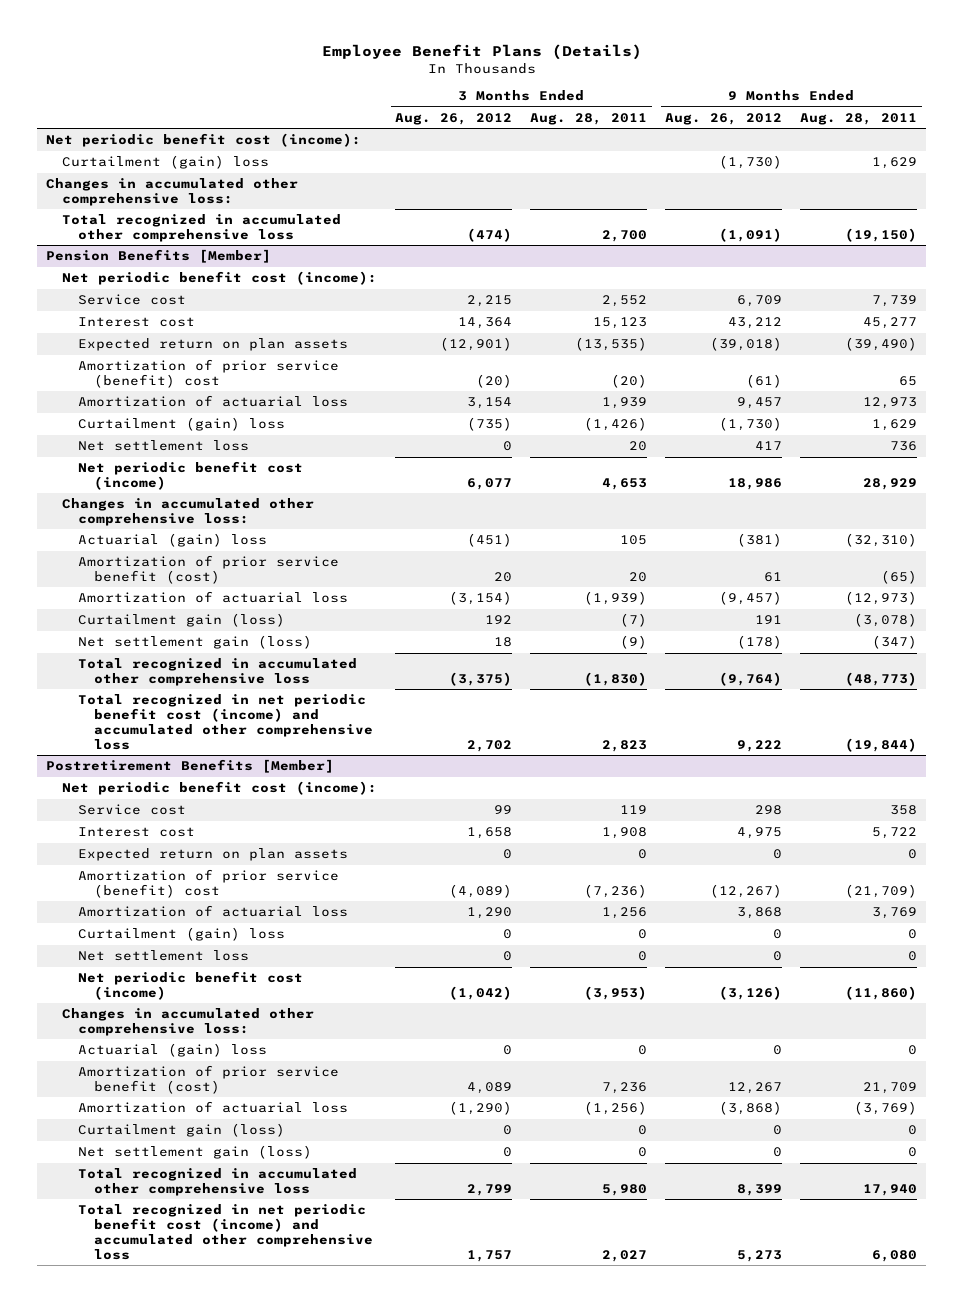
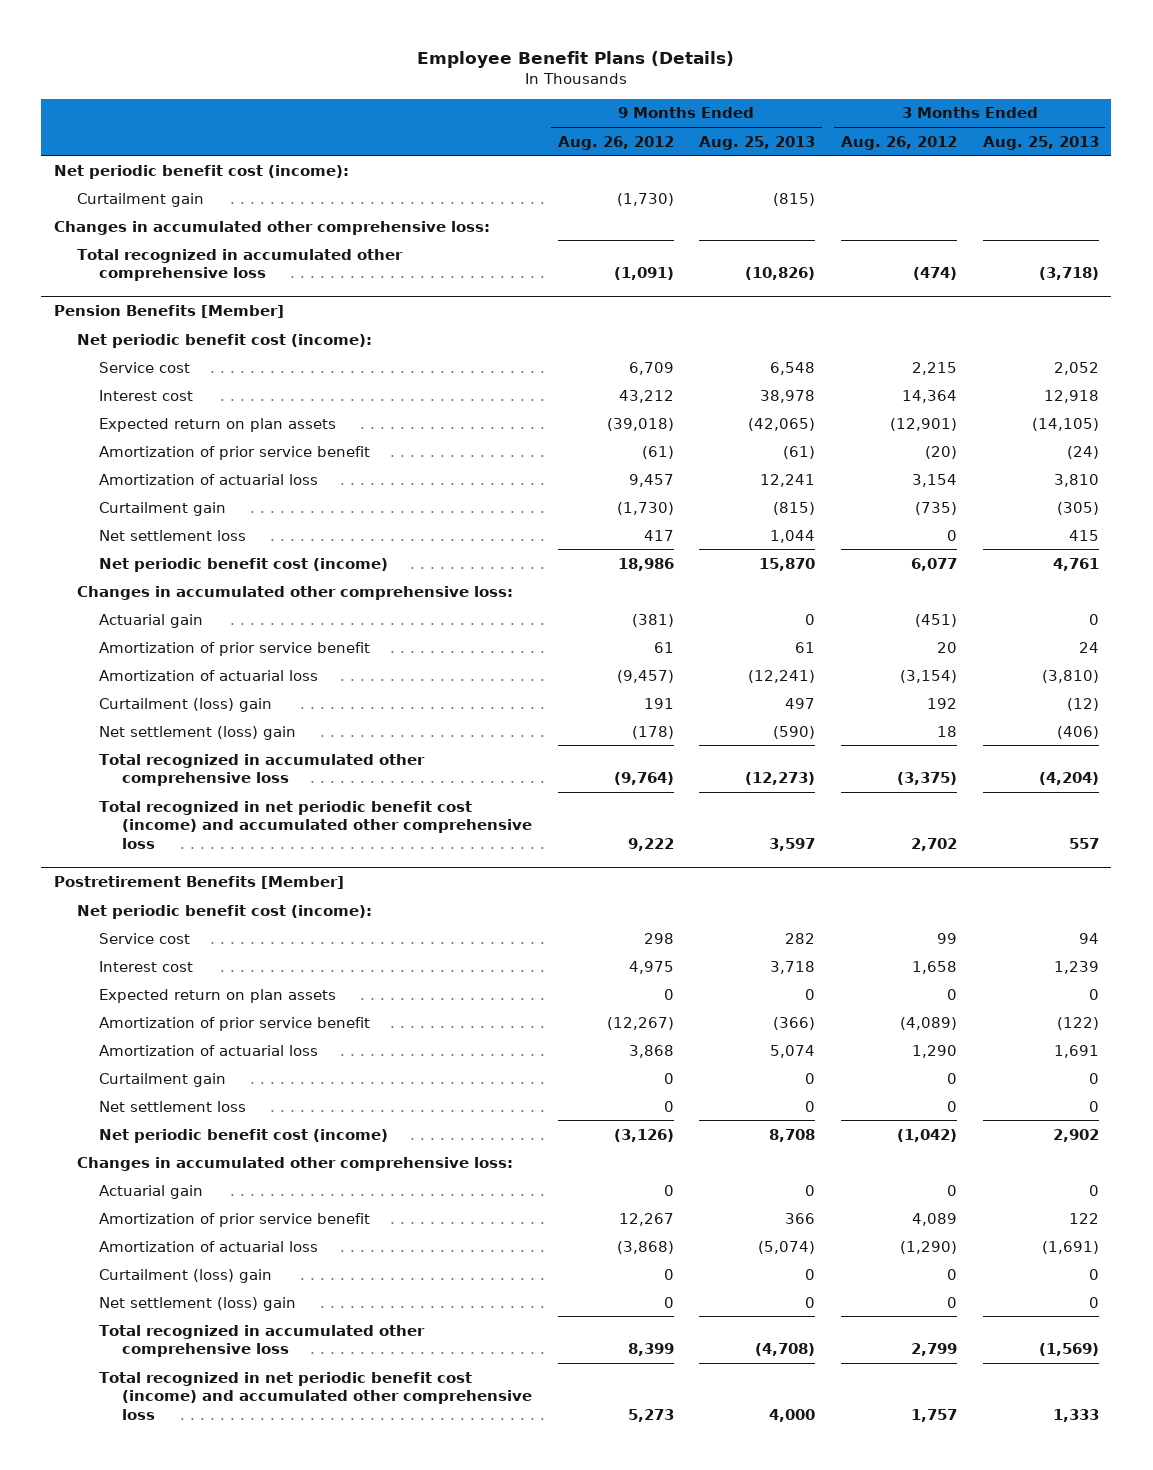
[530,112,648,125] Aug. 28, 2011 -> none
[800,112,918,125] Aug. 28, 2011 -> none
none -> [699,135,816,150] Aug. 25, 2013
none -> [982,135,1099,150] Aug. 25, 2013
[61,155,269,170] Curtailment (gain) loss -> [76,192,204,207] Curtailment gain
[77,359,339,388] Amortization of prior service (benefit) cost -> [99,445,371,460] Amortization of prior service benefit
[77,417,285,432] Curtailment (gain) loss -> [99,501,227,516] Curtailment gain
[77,533,267,548] Actuarial (gain) loss -> [99,613,204,628] Actuarial gain
[77,555,339,584] Amortization of prior service benefit (cost) -> [99,641,371,656] Amortization of prior service benefit
[77,613,285,628] Curtailment gain (loss) -> [99,697,273,712] Curtailment (loss) gain
[77,635,312,650] Net settlement gain (loss) -> [99,725,297,740] Net settlement (loss) gain
[77,869,339,898] Amortization of prior service (benefit) cost -> [99,1016,371,1031] Amortization of prior service benefit
[77,927,285,942] Curtailment (gain) loss -> [99,1072,227,1087] Curtailment gain
[77,1043,267,1058] Actuarial (gain) loss -> [99,1184,204,1199] Actuarial gain
[77,1065,339,1094] Amortization of prior service benefit (cost) -> [99,1212,371,1227] Amortization of prior service benefit
[77,1123,285,1138] Curtailment gain (loss) -> [99,1268,273,1283] Curtailment (loss) gain
[77,1145,312,1160] Net settlement gain (loss) -> [99,1296,297,1311] Net settlement (loss) gain

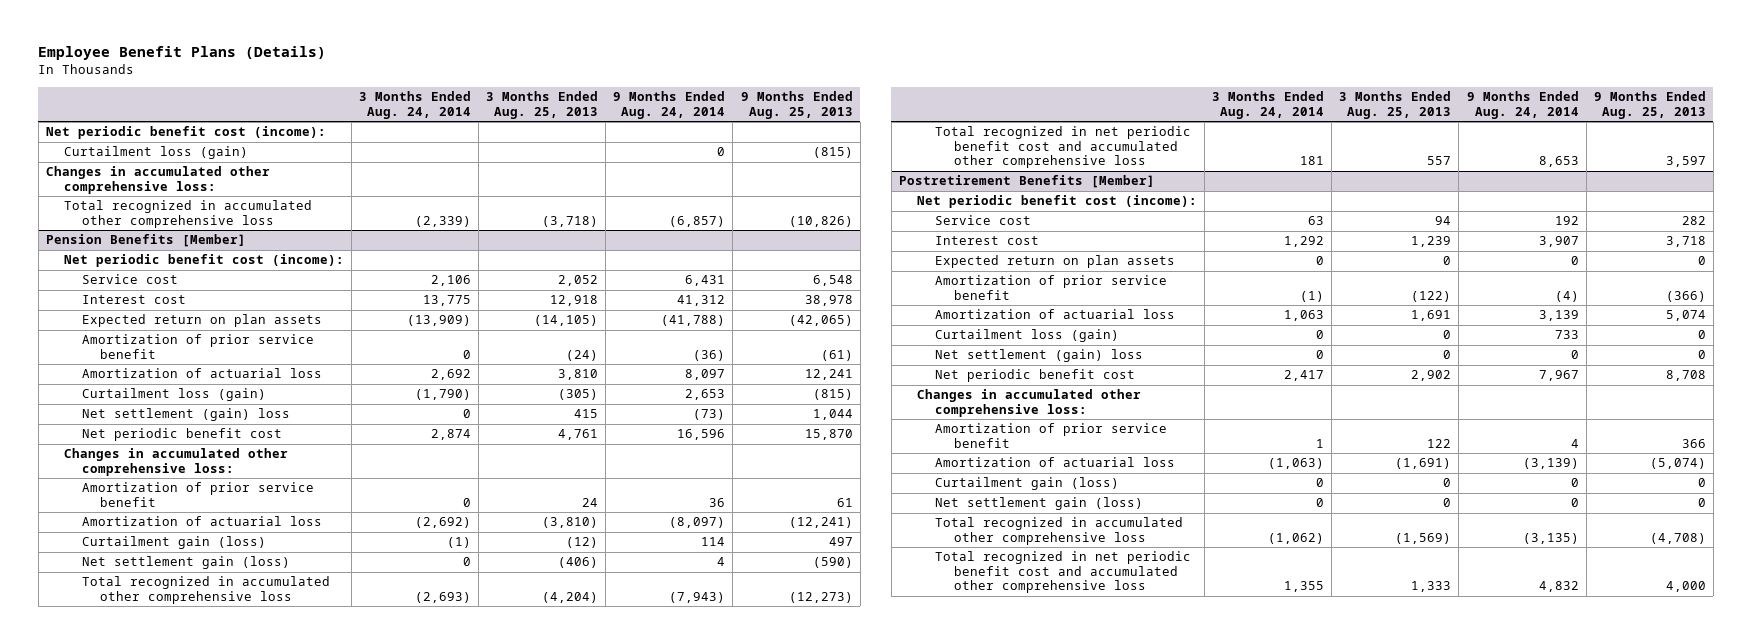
[557,135,674,150] Aug. 26, 2012 -> none
[840,135,957,150] Aug. 26, 2012 -> none
none -> [359,91,472,119] 3 Months Ended Aug. 24, 2014
none -> [613,91,726,119] 9 Months Ended Aug. 24, 2014
[76,192,204,207] Curtailment gain -> [63,146,248,160] Curtailment loss (gain)
[99,501,227,516] Curtailment gain -> [82,388,267,402] Curtailment loss (gain)
[99,529,247,541] Net settlement loss -> [82,408,291,422] Net settlement (gain) loss
[99,557,389,572] Net periodic benefit cost (income) -> [82,428,283,442] Net periodic benefit cost
[99,613,204,628] Actuarial gain -> none
[99,697,273,712] Curtailment (loss) gain -> [82,536,267,550] Curtailment gain (loss)
[99,725,297,740] Net settlement (loss) gain -> [82,556,291,570] Net settlement gain (loss)
[99,800,532,850] Total recognized in net periodic benefit cost (income) and accumulated other comprehensive loss -> [935,126,1192,169] Total recognized in net periodic benefit cost and accumulated other comprehensive loss
[99,1072,227,1087] Curtailment gain -> [935,329,1120,343] Curtailment loss (gain)
[99,1100,247,1112] Net settlement loss -> [935,349,1144,363] Net settlement (gain) loss
[99,1128,389,1143] Net periodic benefit cost (income) -> [935,369,1136,383] Net periodic benefit cost
[99,1184,204,1199] Actuarial gain -> none
[99,1268,273,1283] Curtailment (loss) gain -> [935,477,1120,491] Curtailment gain (loss)
[99,1296,297,1311] Net settlement (loss) gain -> [935,497,1144,511] Net settlement gain (loss)
[99,1371,532,1421] Total recognized in net periodic benefit cost (income) and accumulated other comprehensive loss -> [935,551,1192,594] Total recognized in net periodic benefit cost and accumulated other comprehensive loss

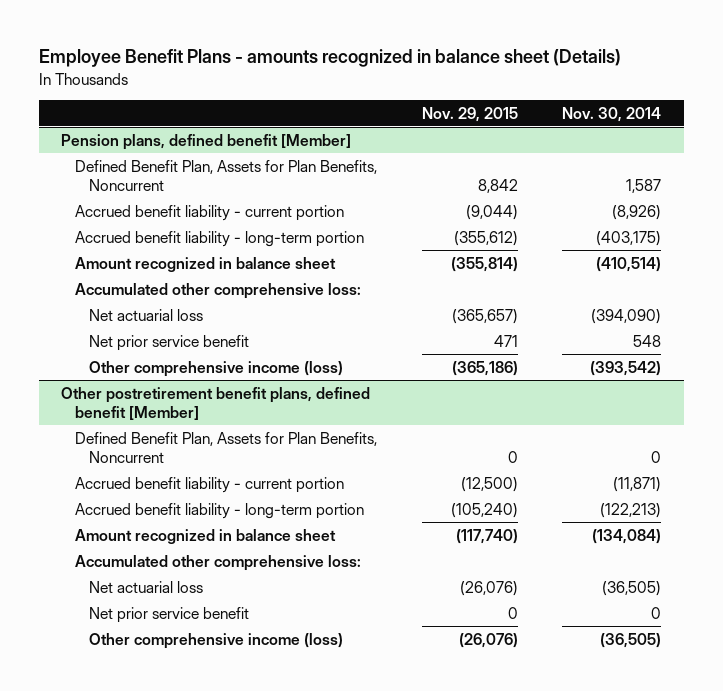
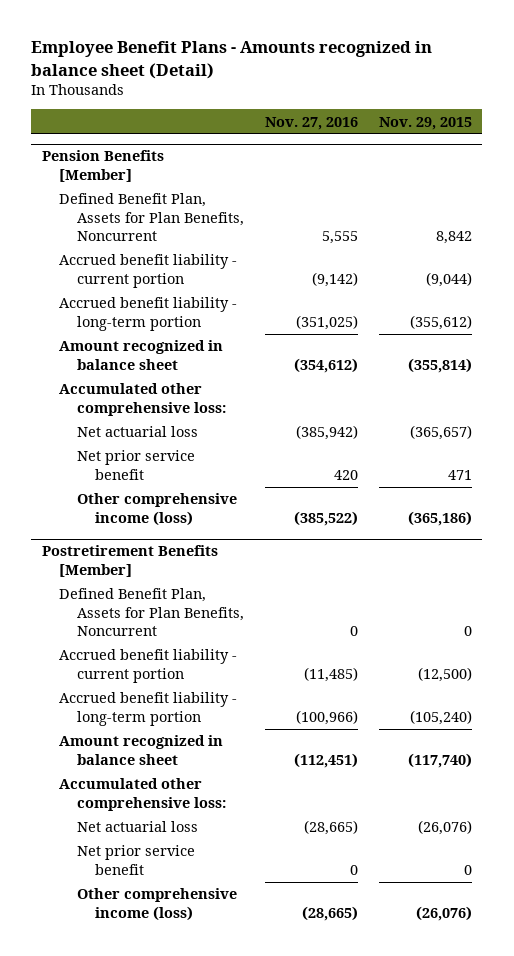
[39,49,622,68] Employee Benefit Plans - amounts recognized in balance sheet (Details) -> [31,41,433,79] Employee Benefit Plans - Amounts recognized in balance sheet (Detail)
[562,106,662,122] Nov. 30, 2014 -> none
none -> [265,116,359,130] Nov. 27, 2016
[61,133,352,150] Pension plans, defined benefit [Member] -> [41,150,164,182] Pension Benefits [Member]
[61,386,371,421] Other postretirement benefit plans, defined benefit [Member] -> [41,545,218,577] Postretirement Benefits [Member]

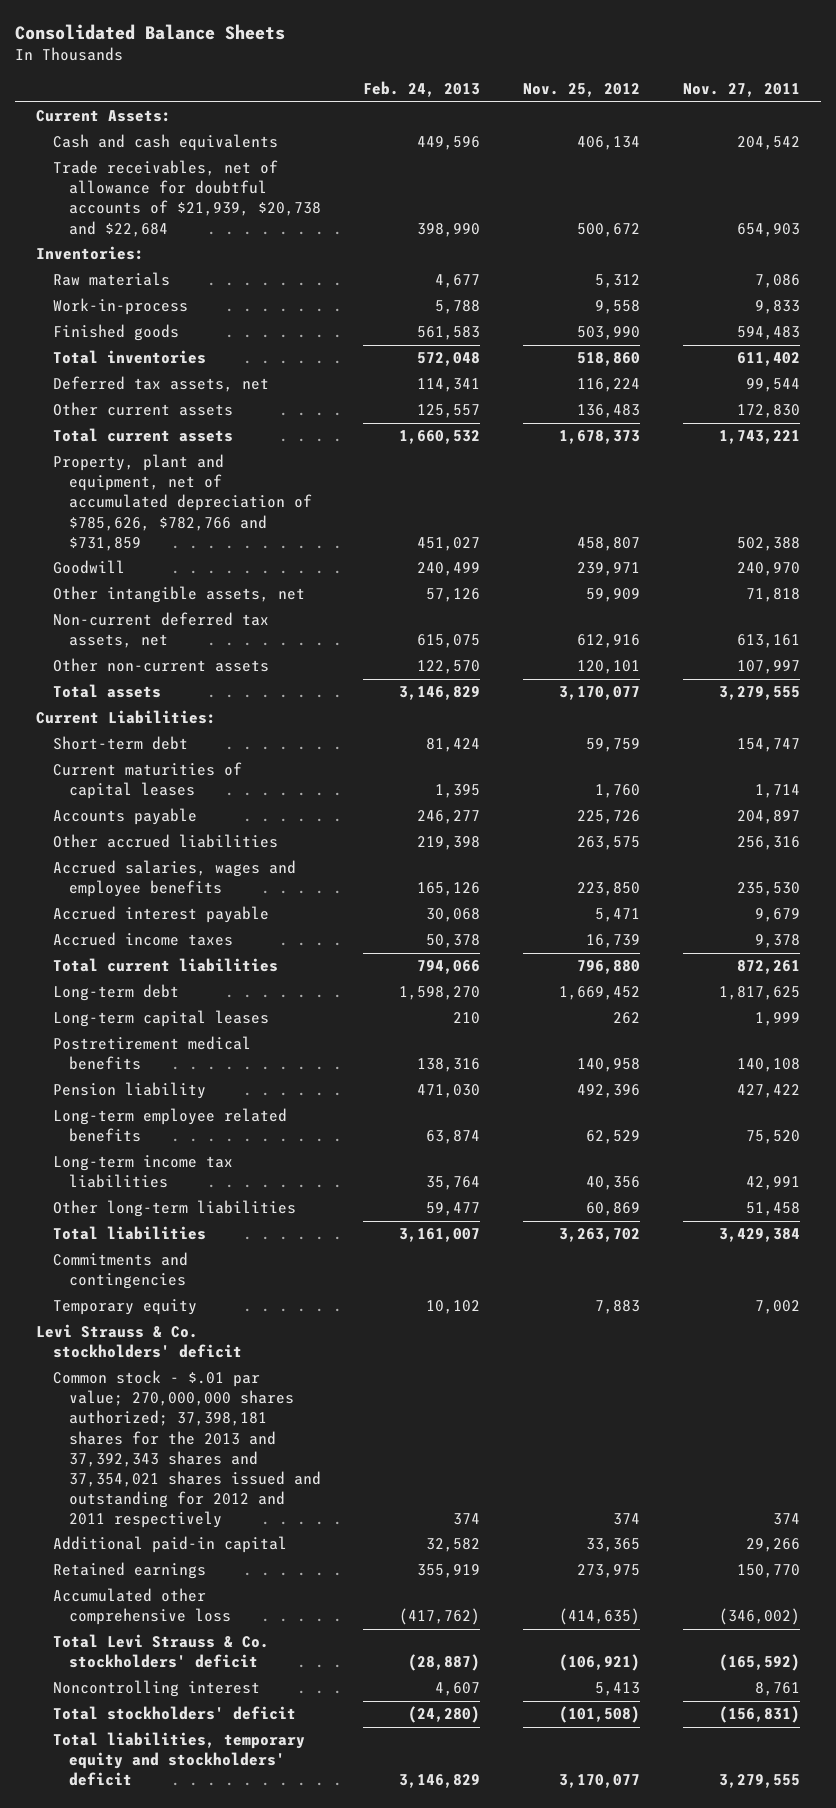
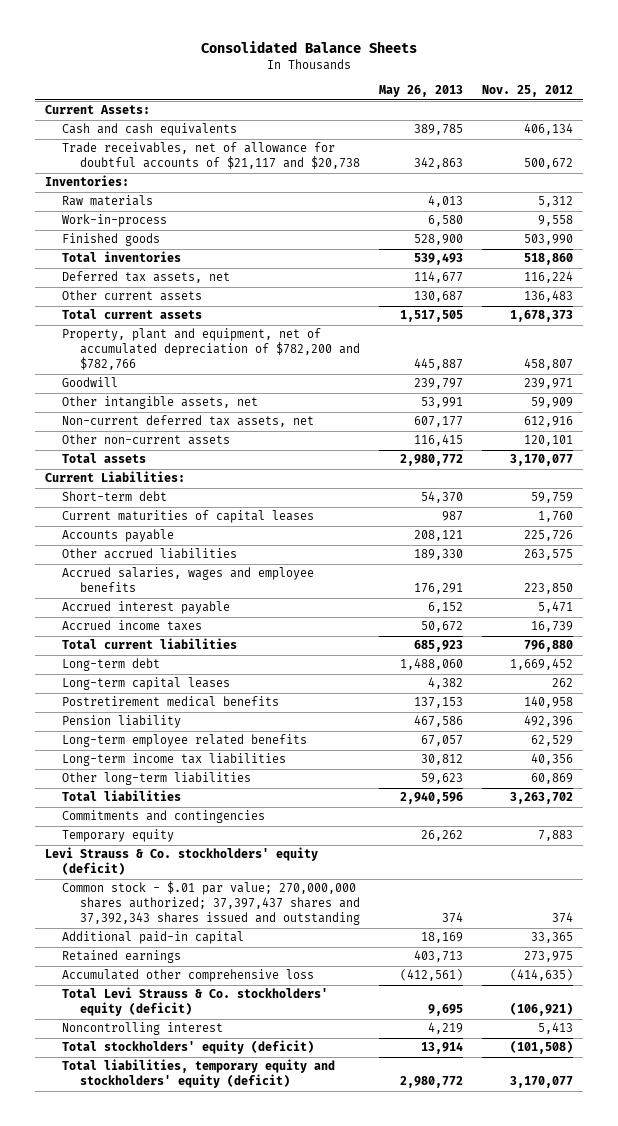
[363,81,481,98] Feb. 24, 2013 -> none
[682,83,800,98] Nov. 27, 2011 -> none
none -> [378,85,463,98] May 26, 2013
[52,160,321,237] Trade receivables, net of allowance for doubtful accounts of $21,939, $20,738 and $22,684 -> [62,142,360,170] Trade receivables, net of allowance for doubtful accounts of $21,117 and $20,738
[52,454,312,551] Property, plant and equipment, net of accumulated depreciation of $785,626, $782,766 and $731,859 -> [62,328,360,371] Property, plant and equipment, net of accumulated depreciation of $782,200 and $782,766
[36,1324,242,1359] Levi Strauss & Co. stockholders' deficit -> [44,847,318,876] Levi Strauss & Co. stockholders' equity (deficit)
[52,1370,321,1529] Common stock - $.01 par value; 270,000,000 shares authorized; 37,398,181 shares for the 2013 and 37,392,343 shares and 37,354,021 shares issued and outstanding for 2012 and 2011 respectively -> [62,881,360,926] Common stock - $.01 par value; 270,000,000 shares authorized; 37,397,437 shares and 37,392,343 shares issued and outstanding
[52,1634,269,1669] Total Levi Strauss & Co. stockholders' deficit -> [62,987,329,1017] Total Levi Strauss & Co. stockholders' equity (deficit)
[52,1706,296,1721] Total stockholders' deficit -> [62,1040,315,1055] Total stockholders' equity (deficit)
[52,1732,305,1787] Total liabilities, temporary equity and stockholders' deficit -> [62,1059,336,1089] Total liabilities, temporary equity and stockholders' equity (deficit)

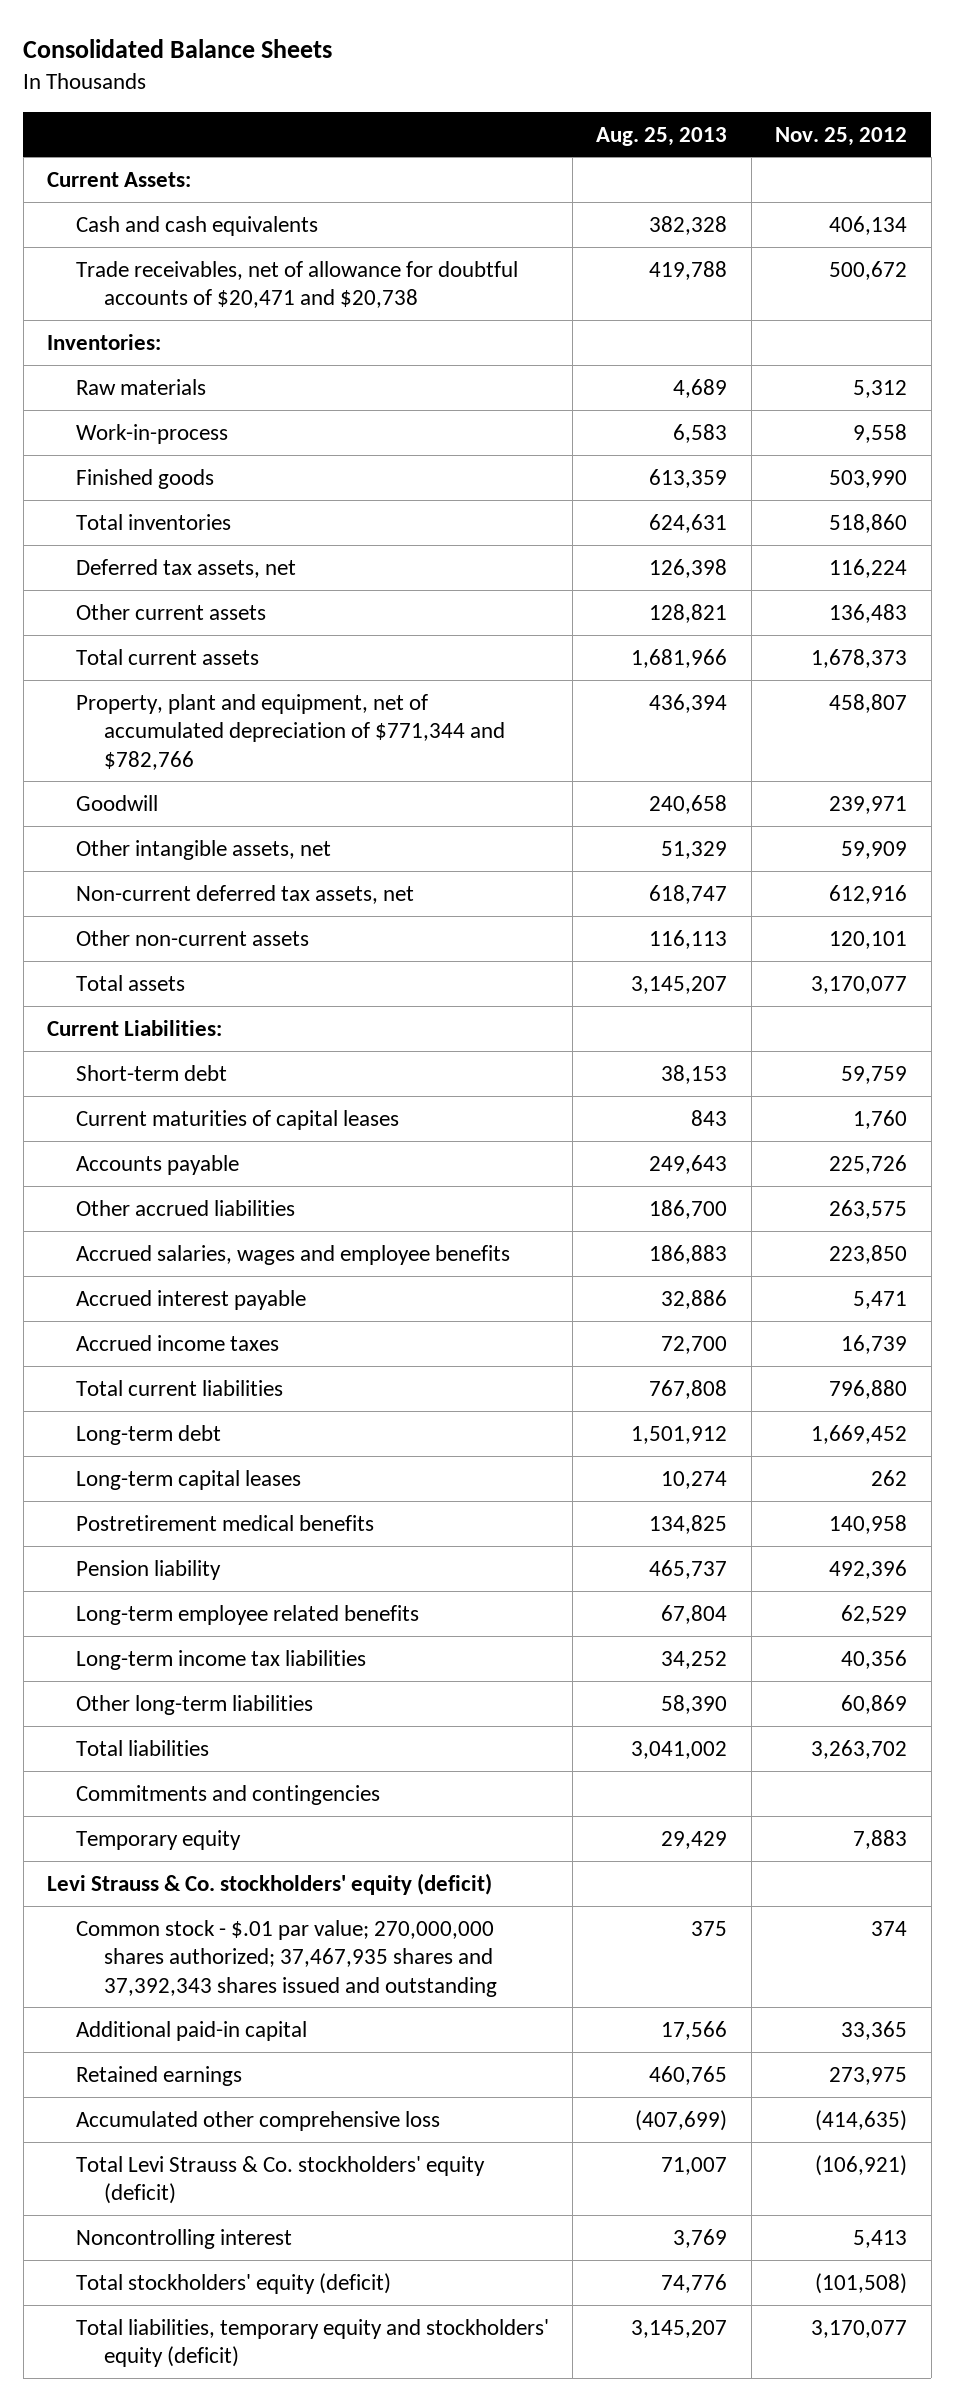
[378,85,463,98] May 26, 2013 -> none
none -> [596,126,728,146] Aug. 25, 2013
[62,142,360,170] Trade receivables, net of allowance for doubtful accounts of $21,117 and $20,738 -> [75,260,518,309] Trade receivables, net of allowance for doubtful accounts of $20,471 and $20,738
[62,328,360,371] Property, plant and equipment, net of accumulated depreciation of $782,200 and $782,766 -> [75,693,506,770] Property, plant and equipment, net of accumulated depreciation of $771,344 and $782,766
[62,881,360,926] Common stock - $.01 par value; 270,000,000 shares authorized; 37,397,437 shares and 37,392,343 shares issued and outstanding -> [75,1919,498,1997] Common stock - $.01 par value; 270,000,000 shares authorized; 37,467,935 shares and 37,392,343 shares issued and outstanding

